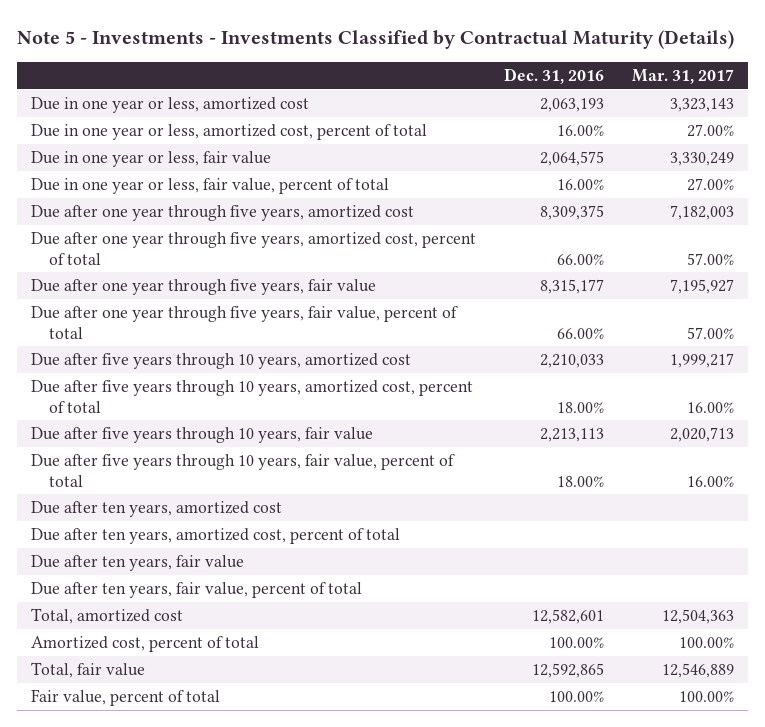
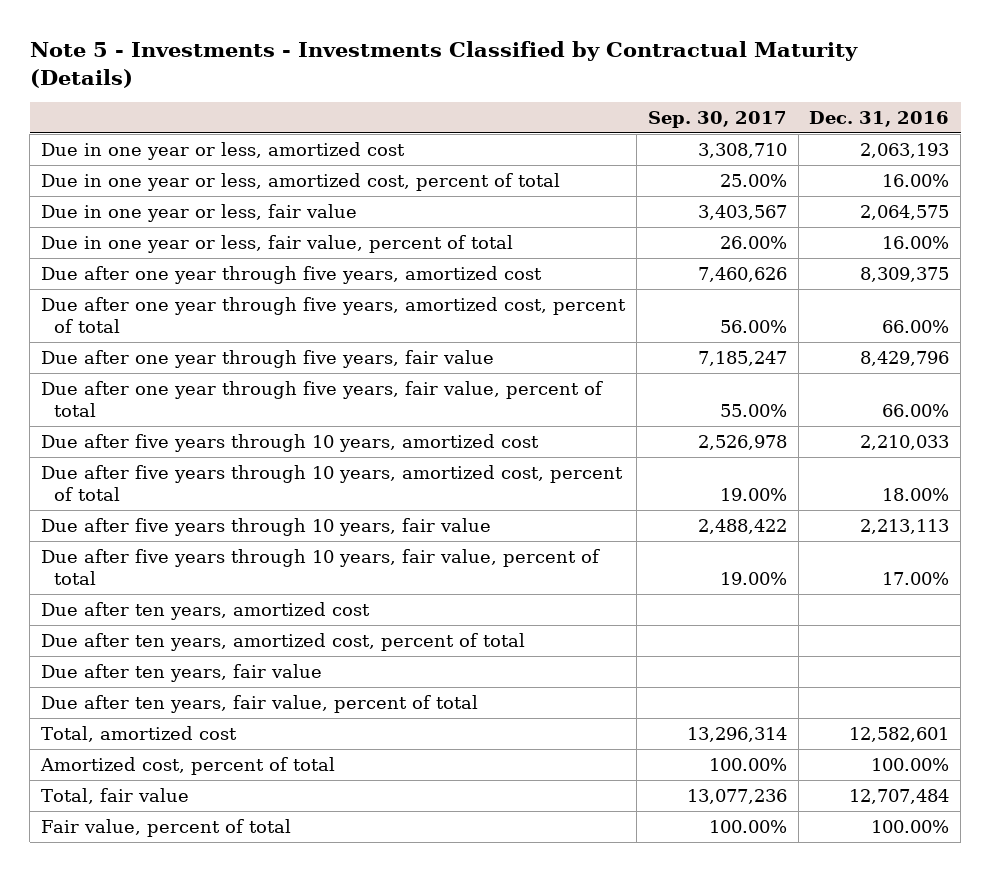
[632,68,735,84] Mar. 31, 2017 -> none
none -> [647,111,787,129] Sep. 30, 2017
[539,279,604,295] 8,315,177 -> [860,350,950,366] 8,429,796
[556,475,604,487] 18.00% -> [882,571,950,585] 17.00%
[531,663,604,679] 12,592,865 -> [849,788,950,804] 12,707,484

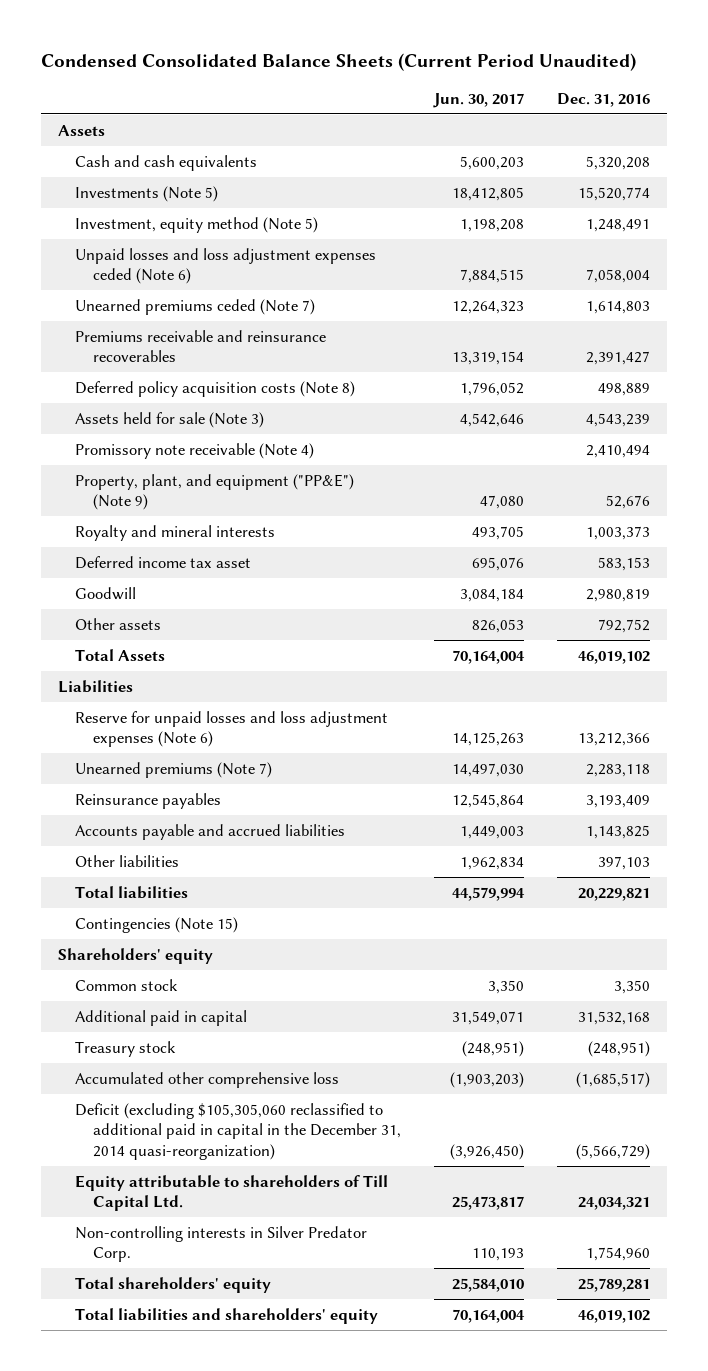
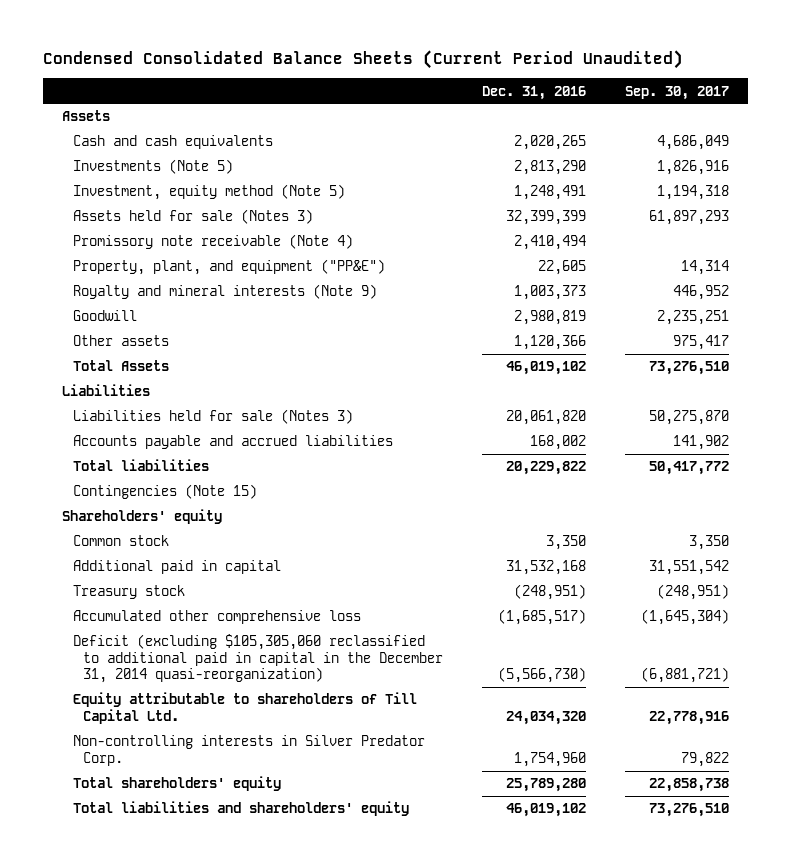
[432,92,524,108] Jun. 30, 2017 -> none
none -> [624,85,729,100] Sep. 30, 2017
[586,155,651,170] 5,320,208 -> [514,135,587,151] 2,020,265
[578,186,651,201] 15,520,774 -> [514,160,587,176] 2,813,290
[75,247,377,285] Unpaid losses and loss adjustment expenses ceded (Note 6) -> none
[75,298,316,315] Unearned premiums ceded (Note 7) -> none
[75,329,327,363] Premiums receivable and reinsurance recoverables -> none
[75,380,356,397] Deferred policy acquisition costs (Note 8) -> none
[75,411,265,428] Assets held for sale (Note 3) -> [72,209,313,225] Assets held for sale (Notes 3)
[586,412,651,427] 4,543,239 -> [506,210,587,226] 32,399,399
[75,555,252,569] Deferred income tax asset -> none
[75,473,355,511] Property, plant, and equipment ("PP&E") (Note 9) -> [72,259,385,276] Property, plant, and equipment ("PP&E")
[606,495,651,510] 52,676 -> [538,260,587,276] 22,605
[75,524,276,541] Royalty and mineral interests -> [72,284,377,300] Royalty and mineral interests (Note 9)
[598,618,651,633] 792,752 -> [514,335,587,351] 1,120,366
[75,710,389,748] Reserve for unpaid losses and loss adjustment expenses (Note 6) -> none
[75,761,273,778] Unearned premiums (Note 7) -> none
[75,792,222,809] Reinsurance payables -> none
[75,854,180,867] Other liabilities -> none
none -> [72,409,353,425] Liabilities held for sale (Notes 3)
[586,824,651,839] 1,143,825 -> [530,435,587,451] 168,002
[578,887,651,901] 20,229,821 -> [506,461,587,476] 20,229,822
[576,1144,651,1161] (5,566,729) -> [498,667,587,684] (5,566,730)
[578,1197,651,1211] 24,034,321 -> [506,710,587,725] 24,034,320
[578,1277,651,1292] 25,789,281 -> [506,778,587,793] 25,789,280

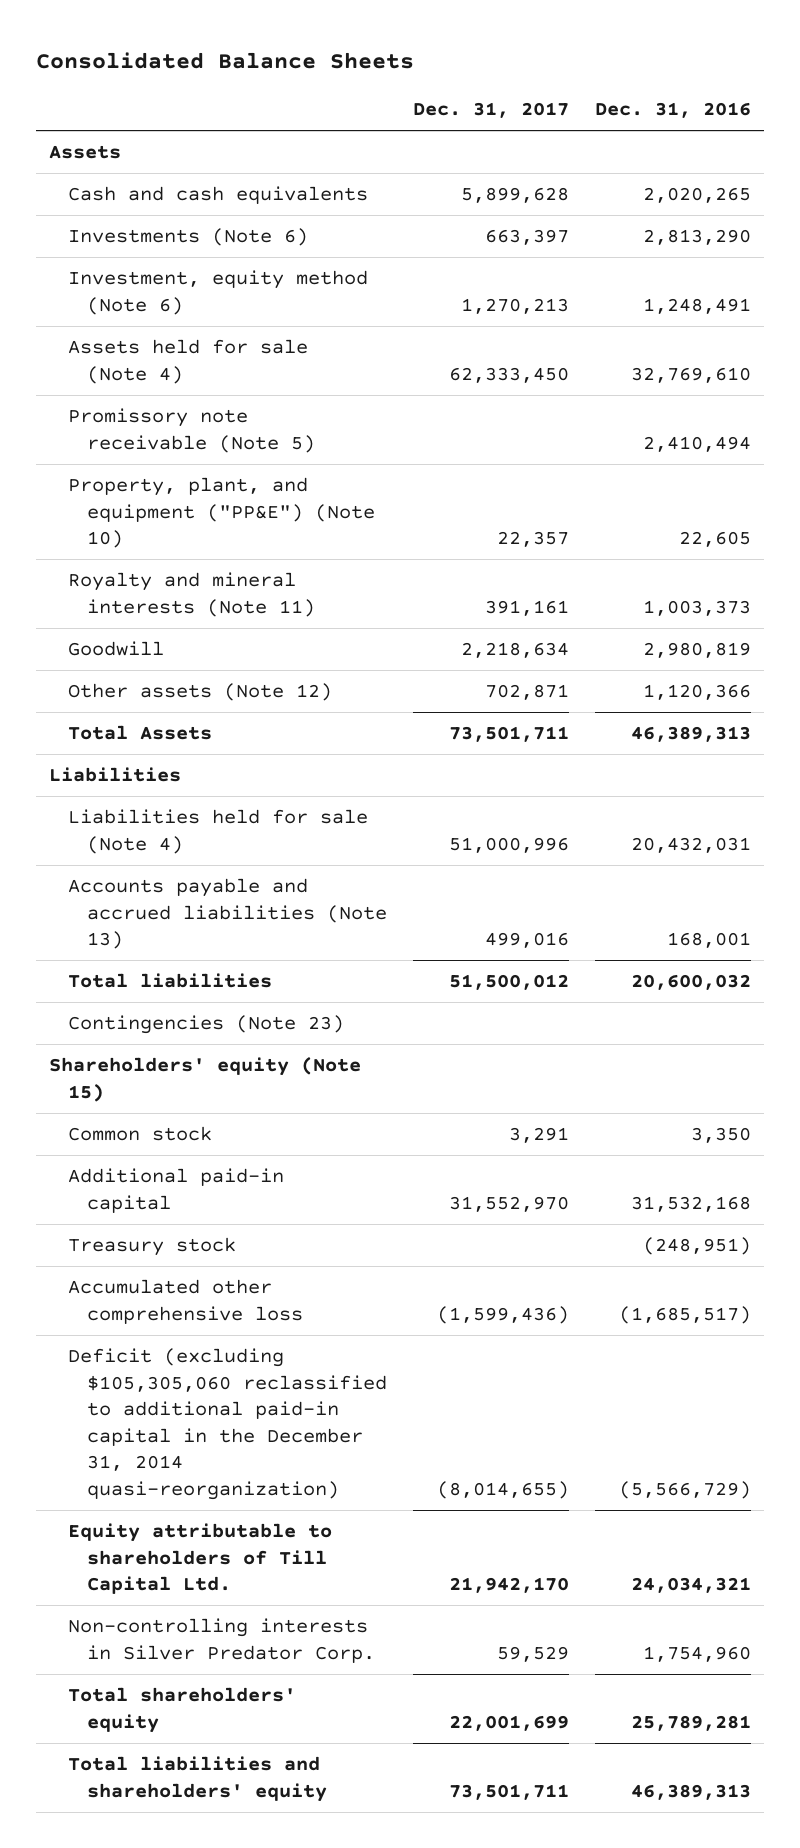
[42,50,683,70] Condensed Consolidated Balance Sheets (Current Period Unaudited) -> [35,51,414,69] Consolidated Balance Sheets
[624,85,729,100] Sep. 30, 2017 -> none
none -> [412,102,569,119] Dec. 31, 2017
[72,159,233,175] Investments (Note 5) -> [67,228,308,247] Investments (Note 6)
[72,184,345,201] Investment, equity method (Note 5) -> [67,270,368,315] Investment, equity method (Note 6)
[72,209,313,225] Assets held for sale (Notes 3) -> [67,339,308,384] Assets held for sale (Note 4)
[506,210,587,226] 32,399,399 -> [630,366,751,383] 32,769,610
[72,234,353,250] Promissory note receivable (Note 4) -> [67,408,316,453] Promissory note receivable (Note 5)
[72,259,385,276] Property, plant, and equipment ("PP&E") -> [67,477,376,549] Property, plant, and equipment ("PP&E") (Note 10)
[72,284,377,300] Royalty and mineral interests (Note 9) -> [67,572,316,617] Royalty and mineral interests (Note 11)
[72,335,169,347] Other assets -> [67,683,332,702] Other assets (Note 12)
[506,361,587,376] 46,019,102 -> [630,726,751,743] 46,389,313
[72,409,353,425] Liabilities held for sale (Notes 3) -> [67,809,368,854] Liabilities held for sale (Note 4)
[506,410,587,426] 20,061,820 -> [630,836,751,853] 20,432,031
[72,435,393,450] Accounts payable and accrued liabilities -> [67,878,388,950] Accounts payable and accrued liabilities (Note 13)
[530,435,587,451] 168,002 -> [666,932,751,949] 168,001
[506,461,587,476] 20,229,822 -> [630,974,751,991] 20,600,032
[72,484,257,500] Contingencies (Note 15) -> [67,1015,344,1035] Contingencies (Note 23)
[62,509,223,525] Shareholders' equity -> [48,1057,361,1102] Shareholders' equity (Note 15)
[72,560,281,575] Additional paid in capital -> [67,1168,284,1213] Additional paid-in capital
[72,634,444,684] Deficit (excluding $105,305,060 reclassified to additional paid in capital in the December 31, 2014 quasi-reorganization) -> [67,1348,388,1500] Deficit (excluding $105,305,060 reclassified to additional paid-in capital in the December 31, 2014 quasi-reorganization)
[498,667,587,684] (5,566,730) -> [618,1480,751,1499] (5,566,729)
[506,710,587,725] 24,034,320 -> [630,1577,751,1594] 24,034,321
[506,778,587,793] 25,789,280 -> [630,1714,751,1731] 25,789,281
[506,803,587,818] 46,019,102 -> [630,1783,751,1800] 46,389,313

